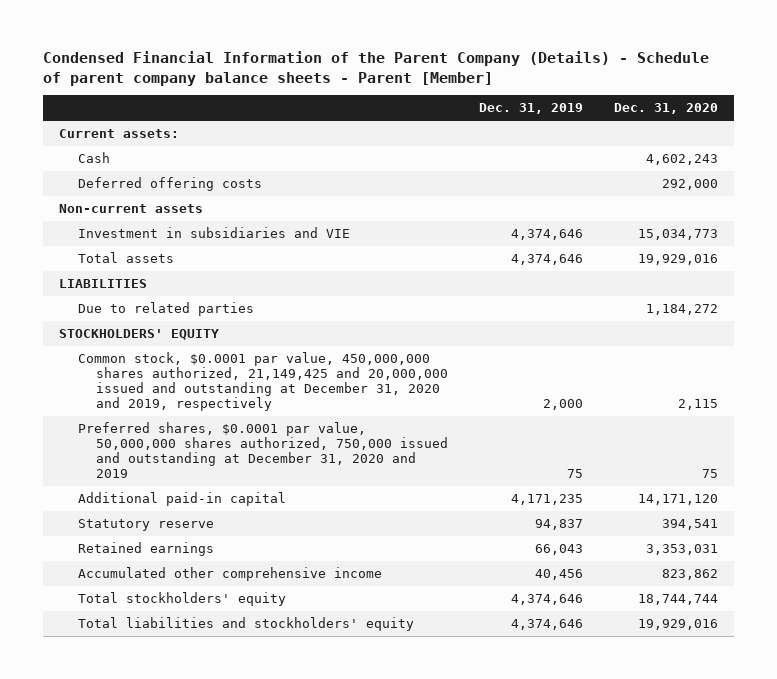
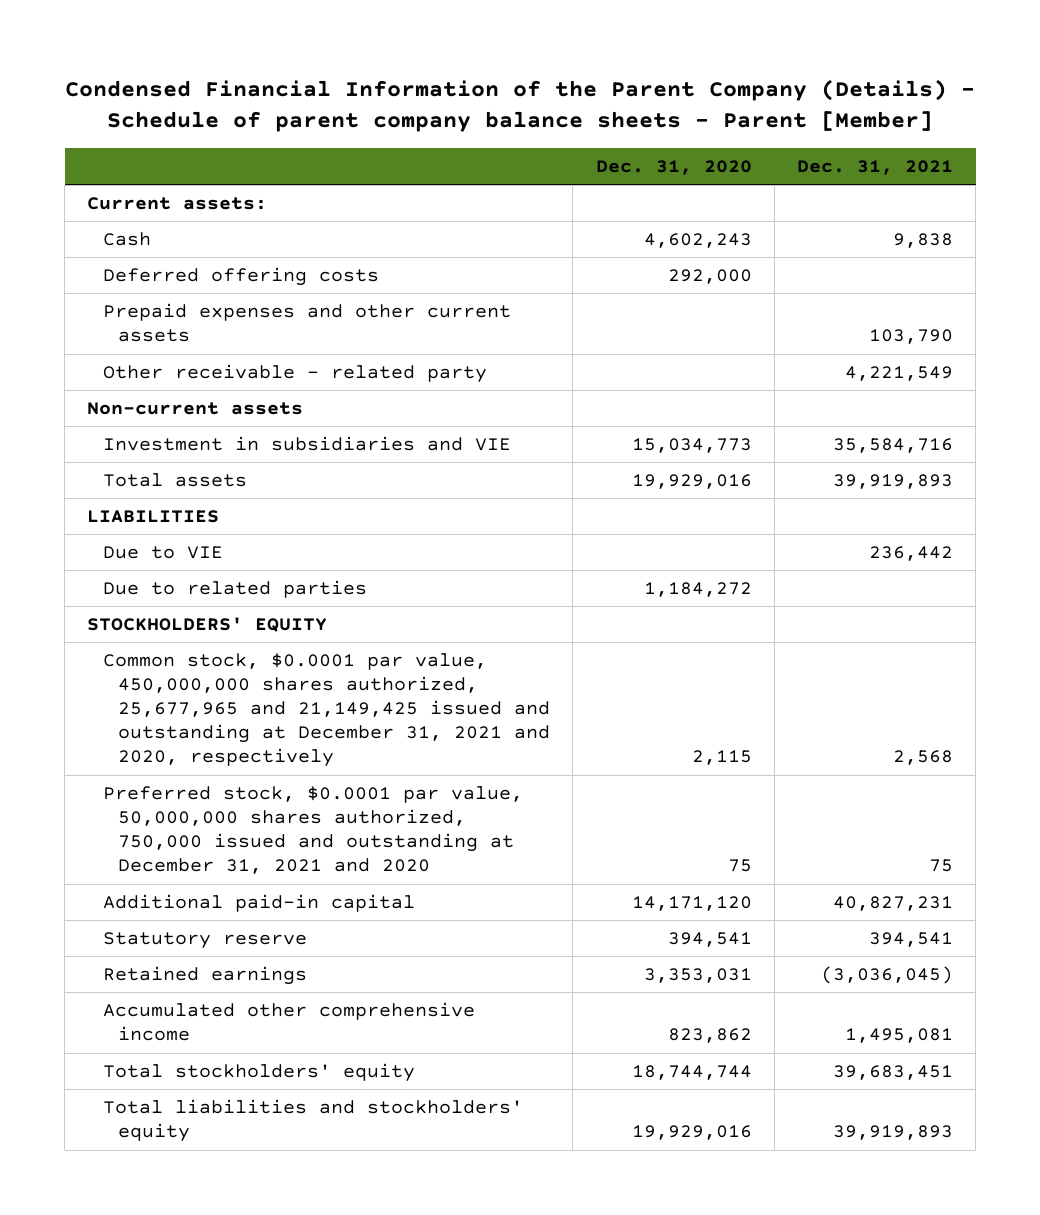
[479,103,584,115] Dec. 31, 2019 -> none
none -> [796,159,953,175] Dec. 31, 2021
none -> [102,303,511,343] Prepaid expenses and other current assets
none -> [102,364,487,384] Other receivable - related party
none -> [102,546,223,560] Due to VIE
[77,352,449,412] Common stock, $0.0001 par value, 450,000,000 shares authorized, 21,149,425 and 20,000,000 issued and outstanding at December 31, 2020 and 2019, respectively -> [102,653,551,768] Common stock, $0.0001 par value, 450,000,000 shares authorized, 25,677,965 and 21,149,425 issued and outstanding at December 31, 2021 and 2020, respectively
[77,422,449,479] Preferred shares, $0.0001 par value, 50,000,000 shares authorized, 750,000 issued and outstanding at December 31, 2020 and 2019 -> [102,786,523,875] Preferred stock, $0.0001 par value, 50,000,000 shares authorized, 750,000 issued and outstanding at December 31, 2021 and 2020

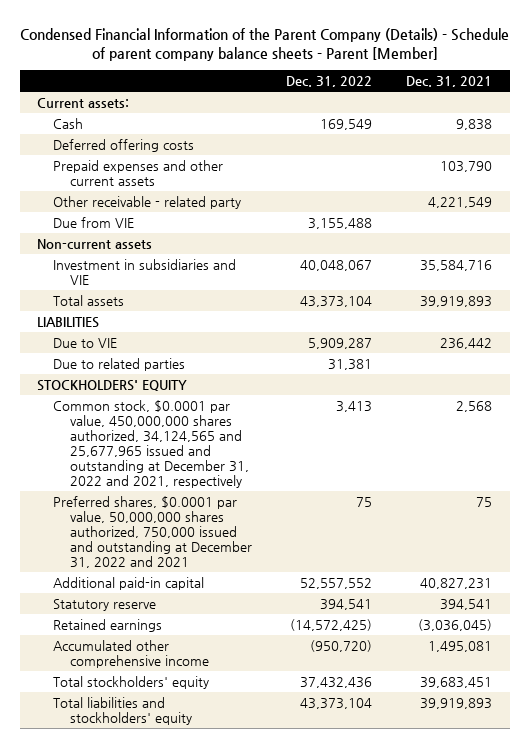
[595,159,752,175] Dec. 31, 2020 -> none
none -> [286,75,373,87] Dec. 31, 2022
none -> [53,216,135,228] Due from VIE
[102,653,551,768] Common stock, $0.0001 par value, 450,000,000 shares authorized, 25,677,965 and 21,149,425 issued and outstanding at December 31, 2021 and 2020, respectively -> [53,399,249,488] Common stock, $0.0001 par value, 450,000,000 shares authorized, 34,124,565 and 25,677,965 issued and outstanding at December 31, 2022 and 2021, respectively
[102,786,523,875] Preferred stock, $0.0001 par value, 50,000,000 shares authorized, 750,000 issued and outstanding at December 31, 2021 and 2020 -> [53,495,252,568] Preferred shares, $0.0001 par value, 50,000,000 shares authorized, 750,000 issued and outstanding at December 31, 2022 and 2021

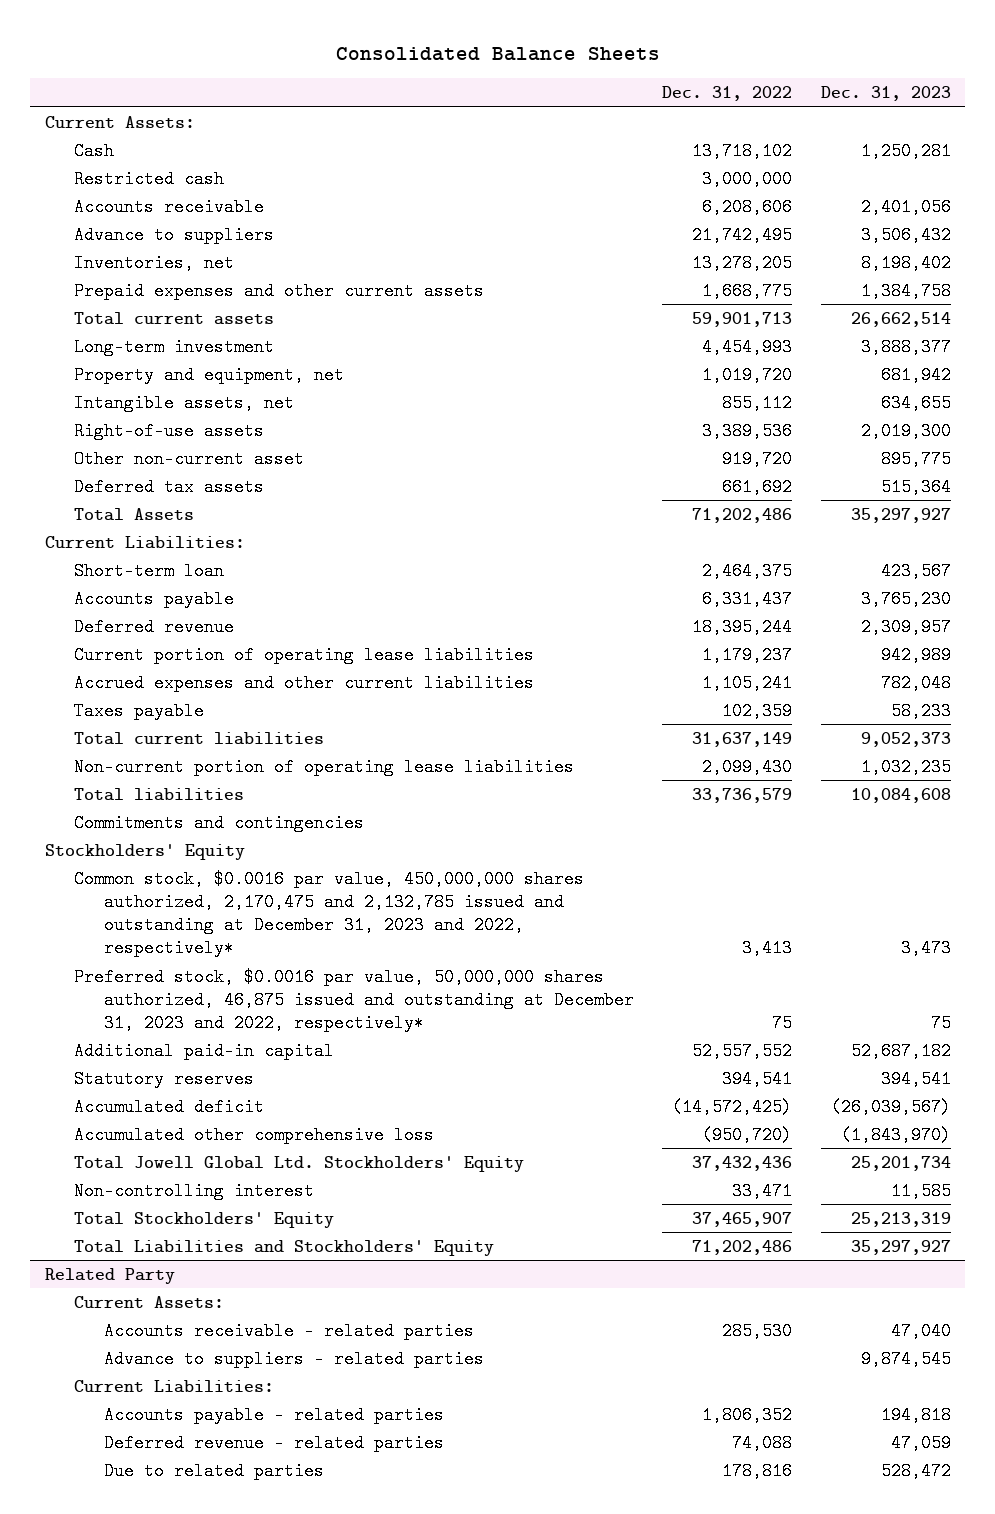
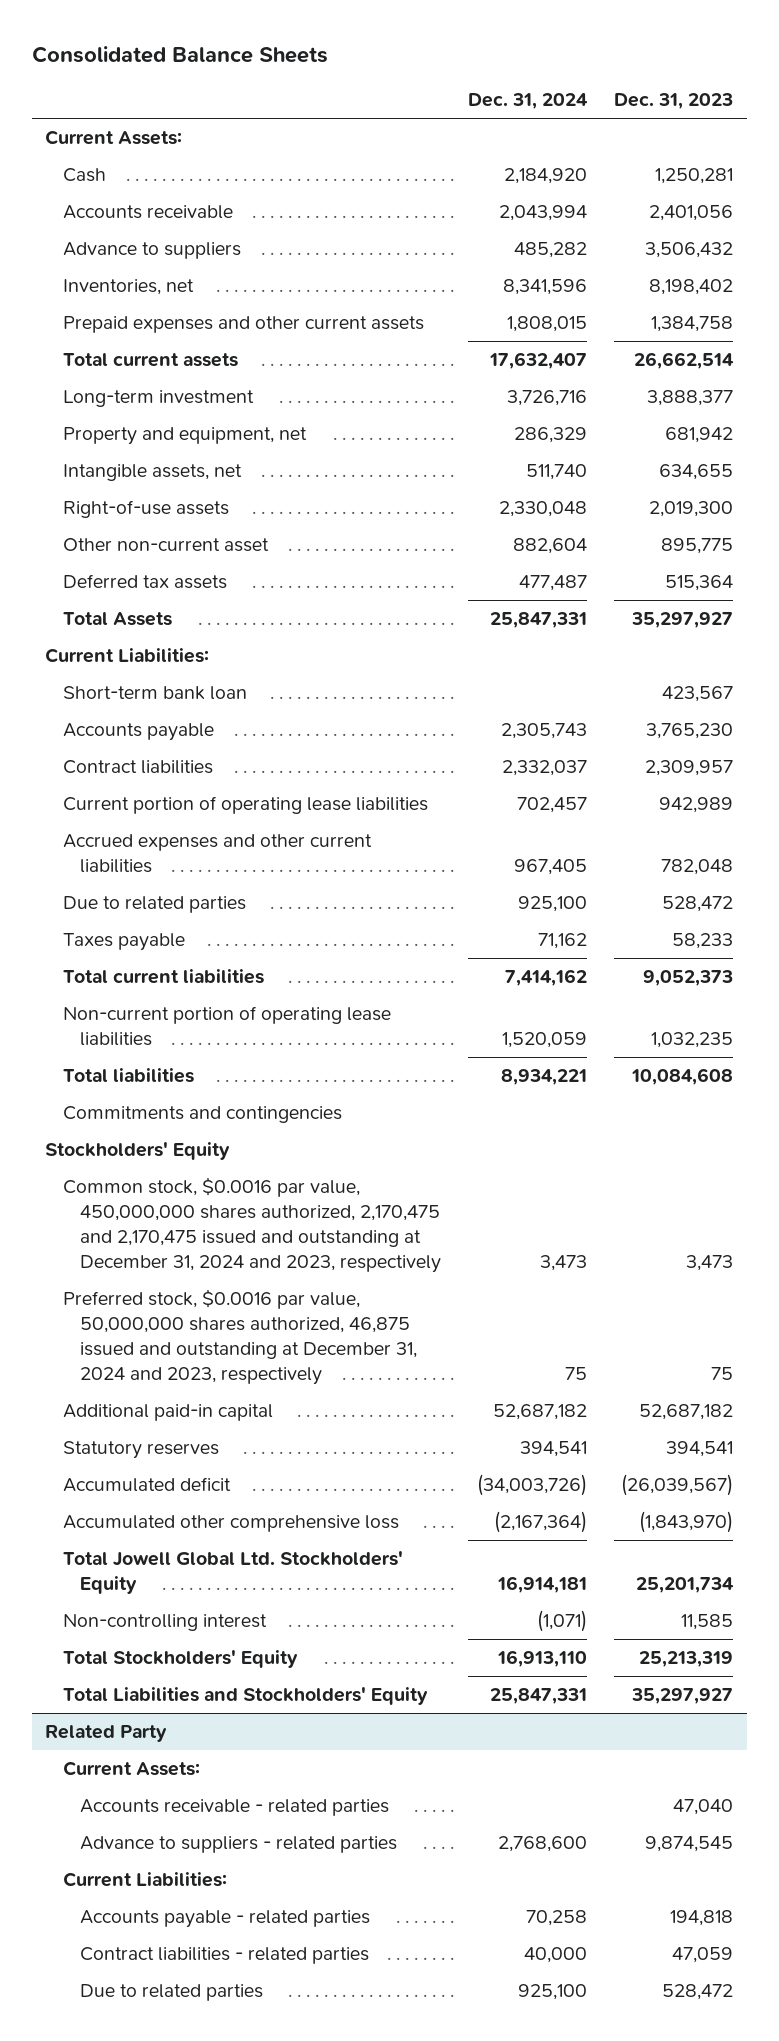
[662,86,793,102] Dec. 31, 2022 -> none
none -> [467,93,588,110] Dec. 31, 2024
[74,169,225,188] Restricted cash -> none
[74,561,225,580] Short-term loan -> [62,686,247,701] Short-term bank loan
[74,617,235,636] Deferred revenue -> [62,760,213,775] Contract liabilities
none -> [62,896,246,914] Due to related parties
[74,869,585,958] Common stock, $0.0016 par value, 450,000,000 shares authorized, 2,170,475 and 2,132,785 issued and outstanding at December 31, 2023 and 2022, respectively* -> [62,1177,441,1274] Common stock, $0.0016 par value, 450,000,000 shares authorized, 2,170,475 and 2,170,475 issued and outstanding at December 31, 2024 and 2023, respectively
[74,967,635,1033] Preferred stock, $0.0016 par value, 50,000,000 shares authorized, 46,875 issued and outstanding at December 31, 2023 and 2022, respectively* -> [62,1289,417,1386] Preferred stock, $0.0016 par value, 50,000,000 shares authorized, 46,875 issued and outstanding at December 31, 2024 and 2023, respectively
[104,1433,445,1452] Deferred revenue - related parties -> [79,1947,369,1965] Contract liabilities - related parties

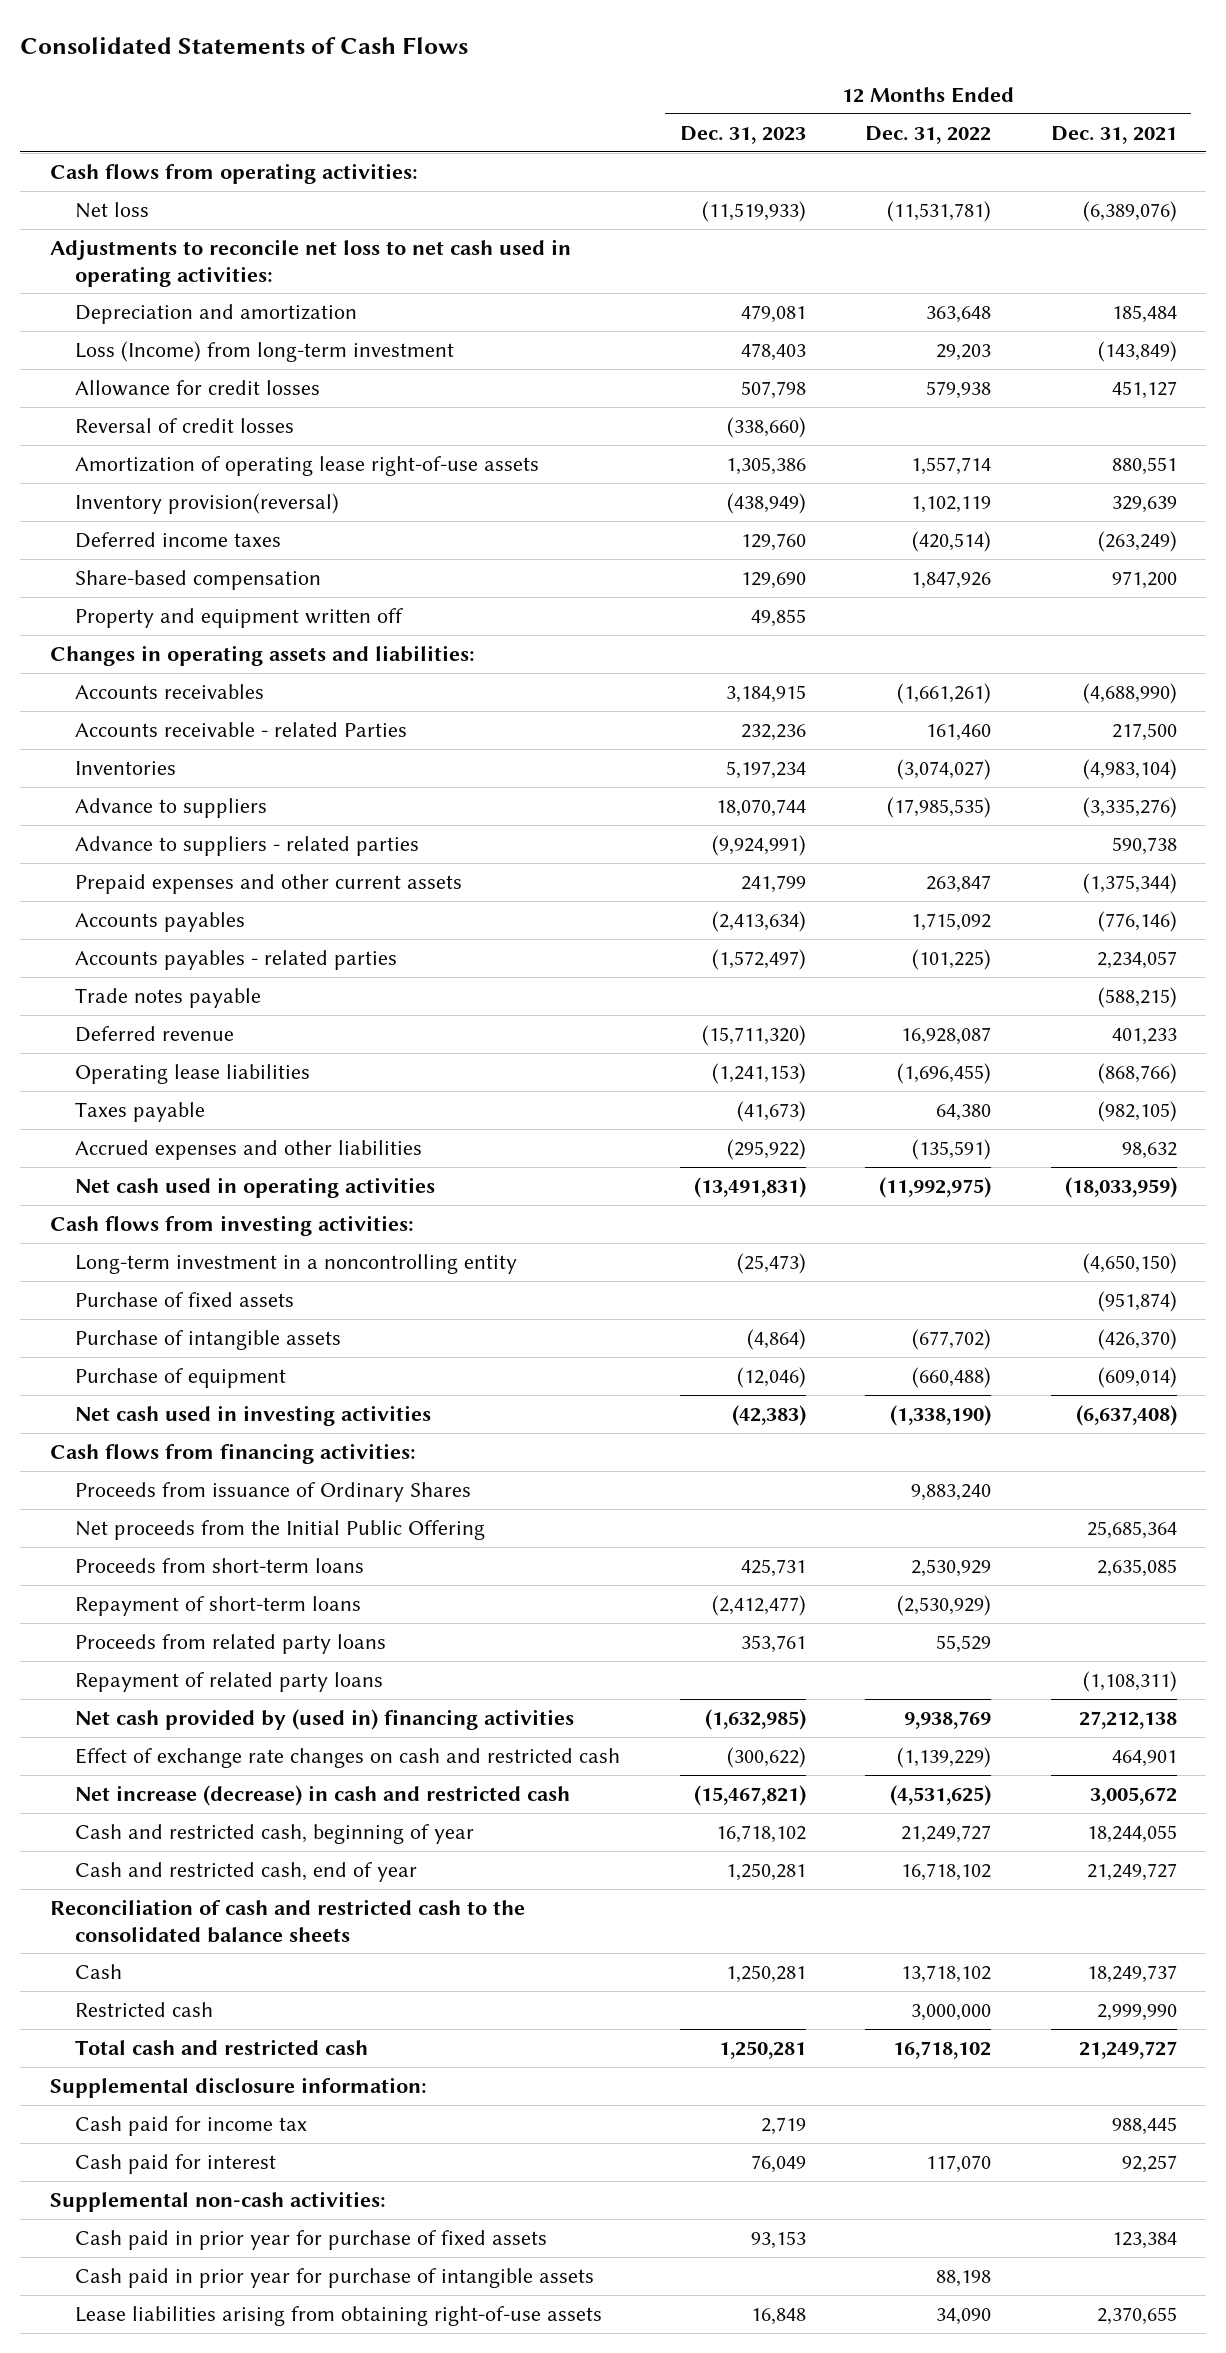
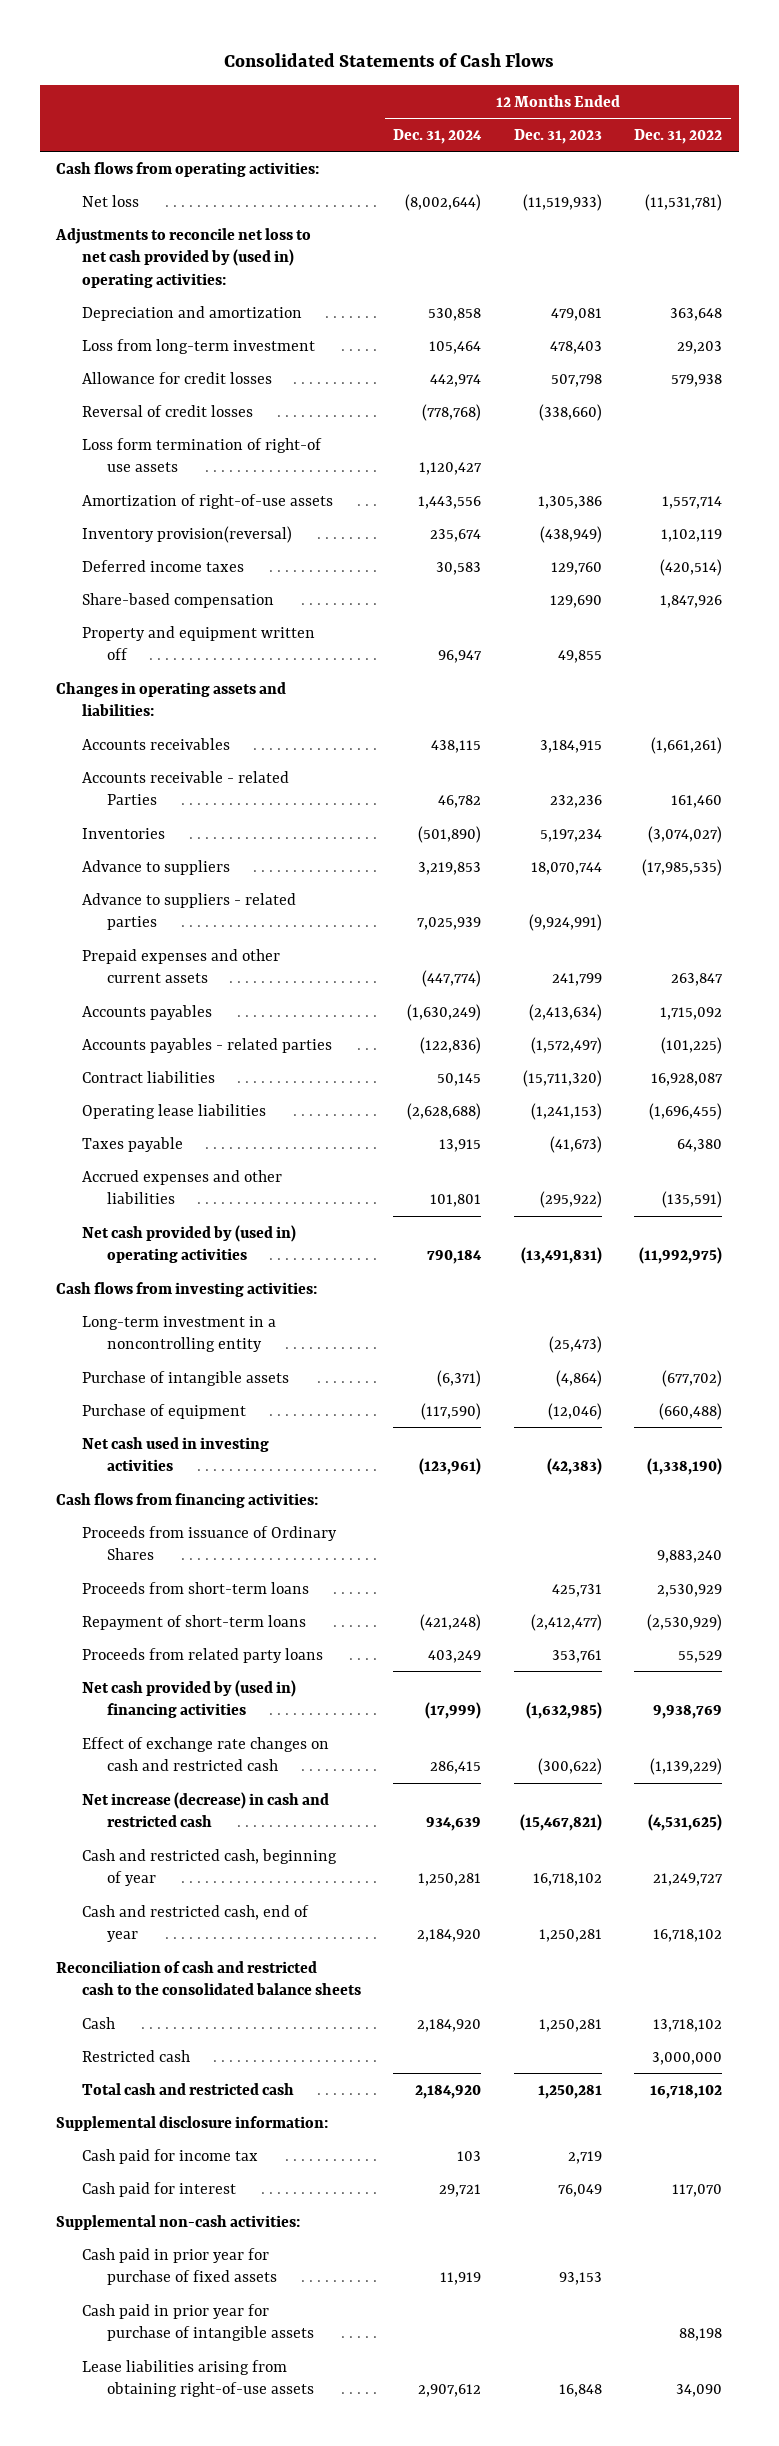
[1050,125,1177,144] Dec. 31, 2021 -> none
none -> [393,128,483,144] Dec. 31, 2024
[49,239,571,287] Adjustments to reconcile net loss to net cash used in operating activities: -> [55,227,312,288] Adjustments to reconcile net loss to net cash provided by (used in) operating activities:
[75,341,455,363] Loss (Income) from long-term investment -> [81,338,315,354] Loss from long-term investment
none -> [81,437,322,473] Loss form termination of right-of use assets
[75,456,540,477] Amortization of operating lease right-of-use assets -> [81,493,333,509] Amortization of right-of-use assets
[75,988,262,1009] Trade notes payable -> none
[75,1026,235,1043] Deferred revenue -> [81,1070,215,1083] Contract liabilities
[75,1177,436,1199] Net cash used in operating activities -> [81,1224,296,1264] Net cash provided by (used in) operating activities
[75,1292,295,1308] Purchase of fixed assets -> none
[75,1520,486,1541] Net proceeds from the Initial Public Offering -> none
[75,1672,384,1693] Repayment of related party loans -> none

